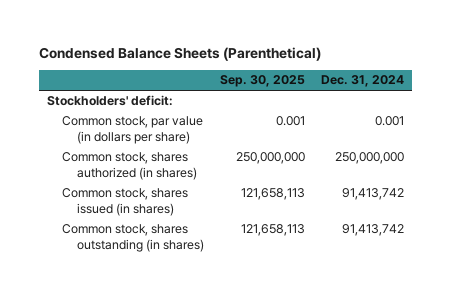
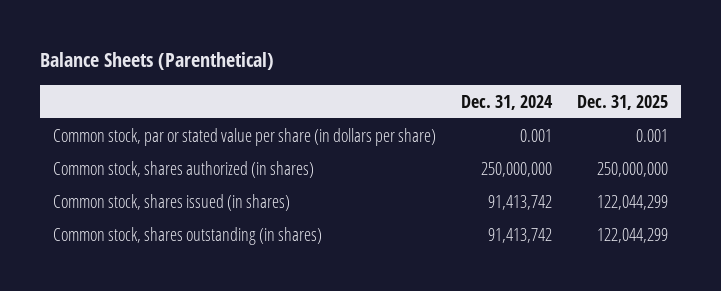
[38,46,321,61] Condensed Balance Sheets (Parenthetical) -> [39,52,274,71] Balance Sheets (Parenthetical)
[219,75,305,88] Sep. 30, 2025 -> none
none -> [577,94,669,110] Dec. 31, 2025
[46,95,173,107] Stockholders' deficit: -> none
[61,116,203,144] Common stock, par value (in dollars per share) -> [52,127,436,146] Common stock, par or stated value per share (in dollars per share)

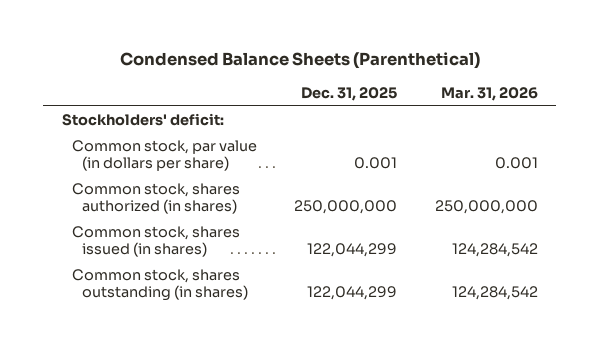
[39,52,274,71] Balance Sheets (Parenthetical) -> [119,52,480,70] Condensed Balance Sheets (Parenthetical)
[461,94,554,110] Dec. 31, 2024 -> none
none -> [440,86,538,101] Mar. 31, 2026
none -> [61,113,224,127] Stockholders' deficit:
[52,127,436,146] Common stock, par or stated value per share (in dollars per share) -> [72,140,258,172] Common stock, par value (in dollars per share)

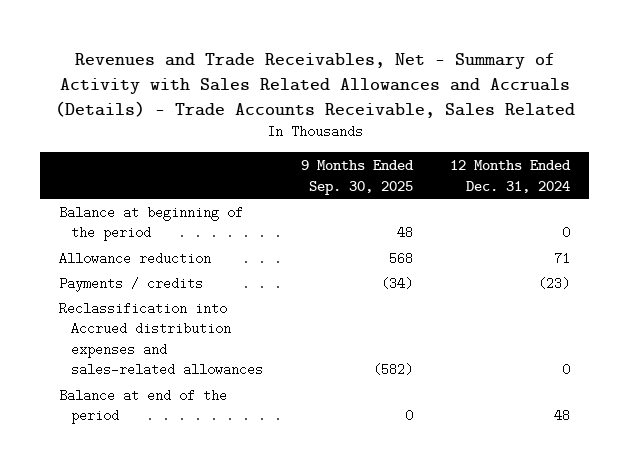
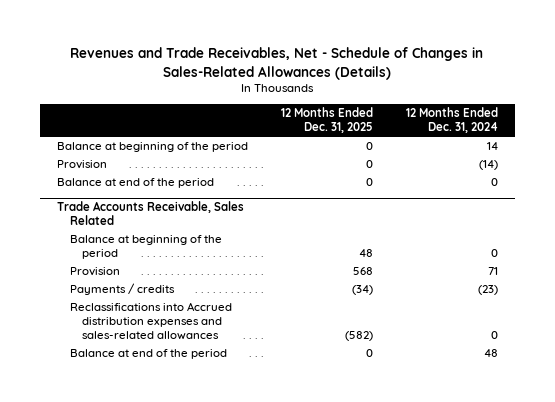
[54,52,575,118] Revenues and Trade Receivables, Net - Summary of Activity with Sales Related Allowances and Accruals (Details) - Trade Accounts Receivable, Sales Related -> [70,47,484,80] Revenues and Trade Receivables, Net - Schedule of Changes in Sales-Related Allowances (Details)
[300,160,414,195] 9 Months Ended Sep. 30, 2025 -> none
none -> [280,107,373,134] 12 Months Ended Dec. 31, 2025
none -> [56,142,248,153] Balance at beginning of the period
none -> [56,160,107,170] Provision
none -> [56,178,214,189] Balance at end of the period
none -> [56,201,244,226] Trade Accounts Receivable, Sales Related
[58,251,211,265] Allowance reduction -> [69,267,120,277] Provision
[58,301,264,377] Reclassification into Accrued distribution expenses and sales-related allowances -> [69,302,232,341] Reclassifications into Accrued distribution expenses and sales-related allowances

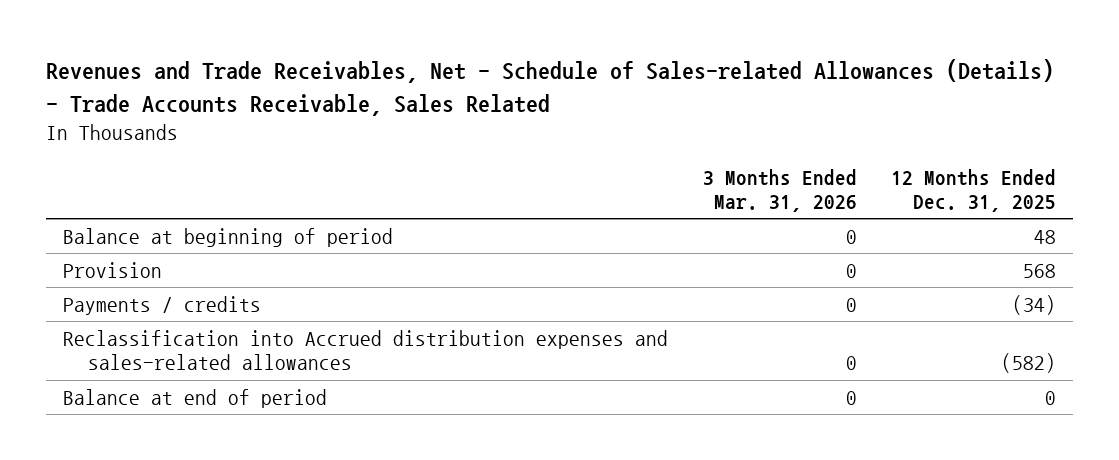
[70,47,484,80] Revenues and Trade Receivables, Net - Schedule of Changes in Sales-Related Allowances (Details) -> [46,59,1055,116] Revenues and Trade Receivables, Net - Schedule of Sales-related Allowances (Details) - Trade Accounts Receivable, Sales Related
[406,107,499,134] 12 Months Ended Dec. 31, 2024 -> none
none -> [702,168,857,213] 3 Months Ended Mar. 31, 2026
[56,160,107,170] Provision -> none
[56,178,214,189] Balance at end of the period -> none
[56,201,244,226] Trade Accounts Receivable, Sales Related -> none
[69,235,222,260] Balance at beginning of the period -> none
[56,142,248,153] Balance at beginning of the period -> [63,227,394,247] Balance at beginning of period
[365,142,373,151] 0 -> [1033,229,1056,244] 48
[69,302,232,341] Reclassifications into Accrued distribution expenses and sales-related allowances -> [63,329,669,371] Reclassification into Accrued distribution expenses and sales-related allowances
[69,349,227,360] Balance at end of the period -> [63,388,328,408] Balance at end of period

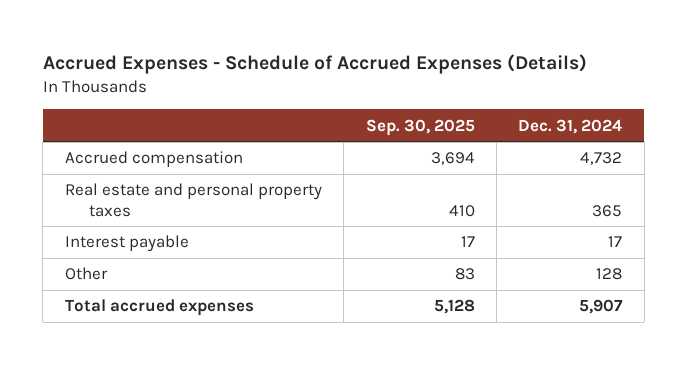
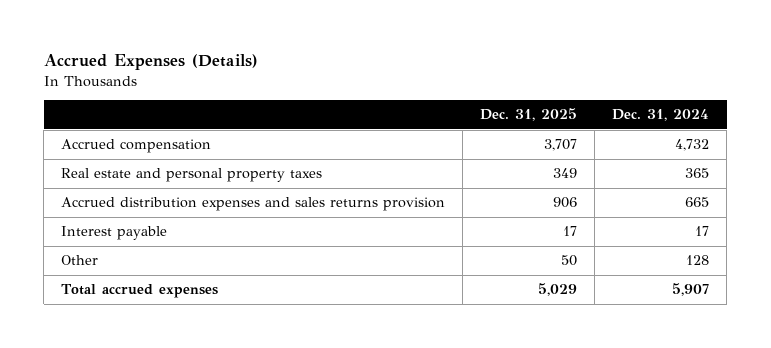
[42,54,587,75] Accrued Expenses - Schedule of Accrued Expenses (Details) -> [43,54,258,71] Accrued Expenses (Details)
[365,118,475,136] Sep. 30, 2025 -> none
none -> [480,108,578,122] Dec. 31, 2025
none -> [61,197,446,212] Accrued distribution expenses and sales returns provision

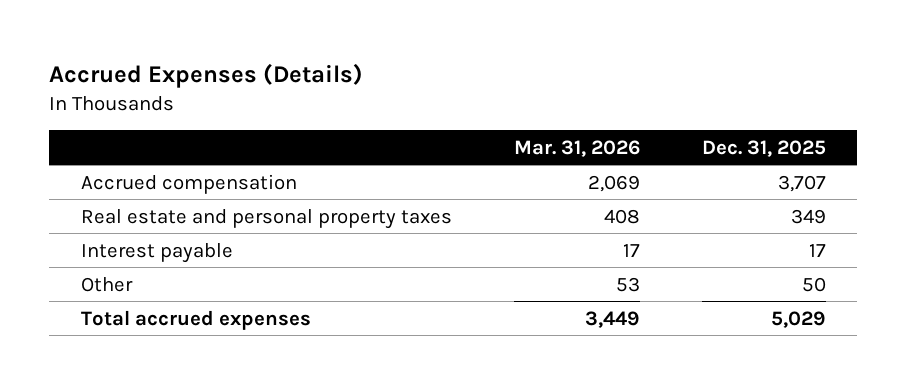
[612,109,710,122] Dec. 31, 2024 -> none
none -> [513,139,640,157] Mar. 31, 2026
[61,197,446,212] Accrued distribution expenses and sales returns provision -> none

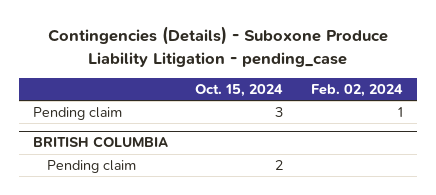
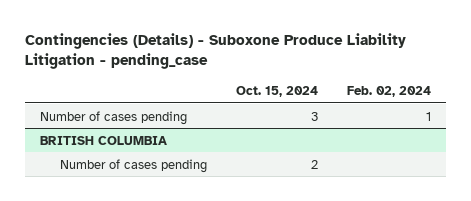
[32,107,122,121] Pending claim -> [39,110,187,125] Number of cases pending
[47,160,137,174] Pending claim -> [59,158,207,173] Number of cases pending

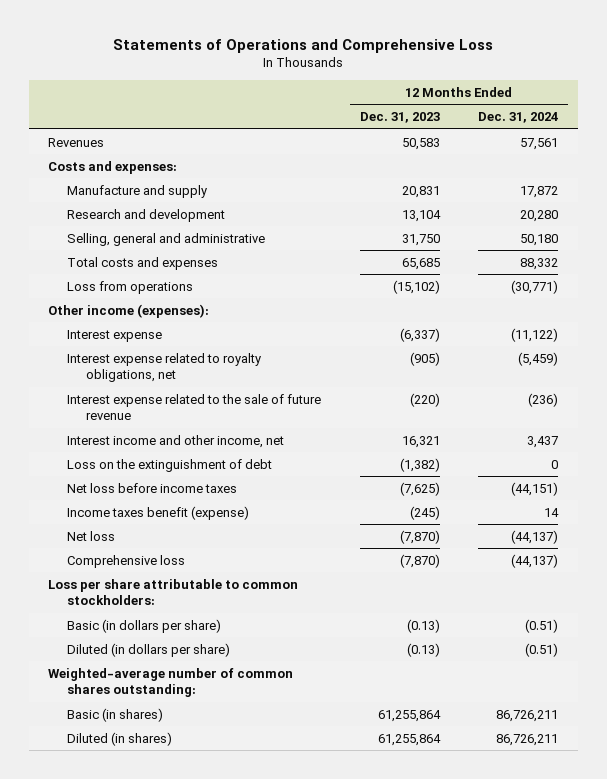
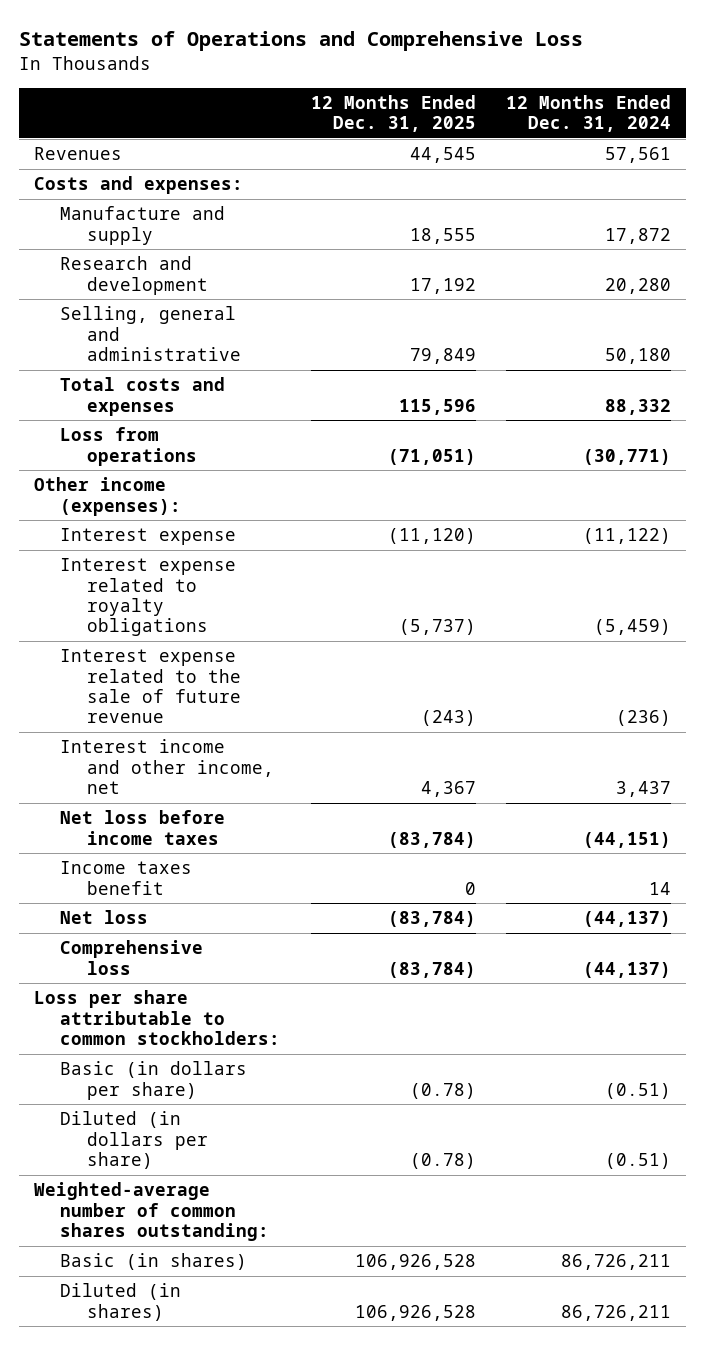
[359,112,440,124] Dec. 31, 2023 -> none
none -> [310,94,476,133] 12 Months Ended Dec. 31, 2025
[67,352,262,383] Interest expense related to royalty obligations, net -> [60,558,237,637] Interest expense related to royalty obligations
[67,458,273,472] Loss on the extinguishment of debt -> none
[67,505,250,520] Income taxes benefit (expense) -> [60,861,193,895] Income taxes benefit

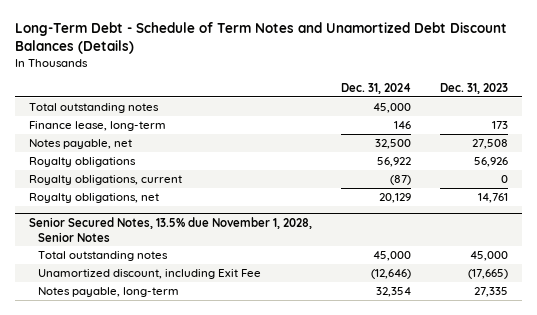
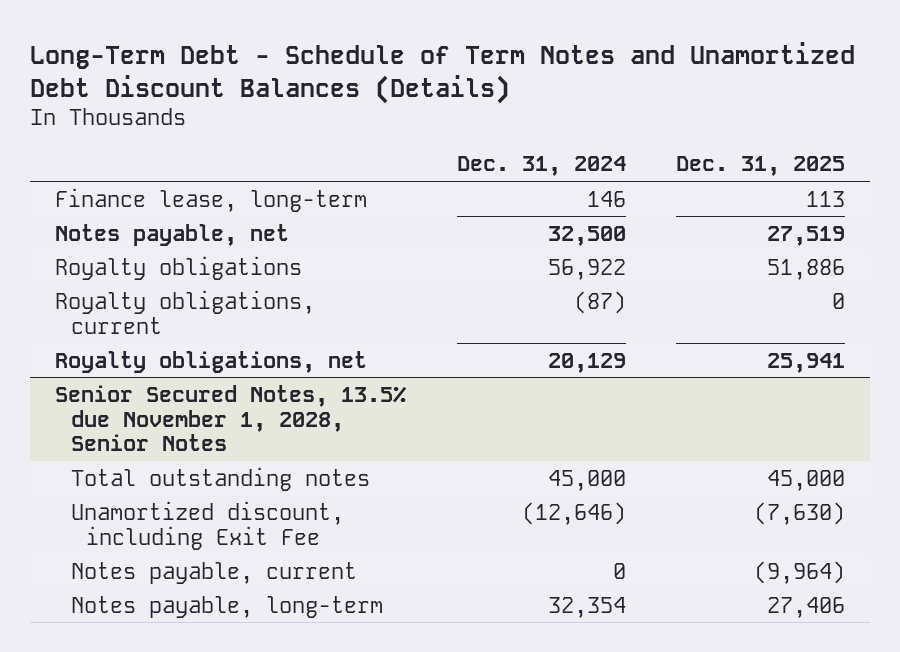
[439,82,508,94] Dec. 31, 2023 -> none
none -> [675,156,845,177] Dec. 31, 2025
[29,103,160,114] Total outstanding notes -> none
none -> [70,561,357,584] Notes payable, current

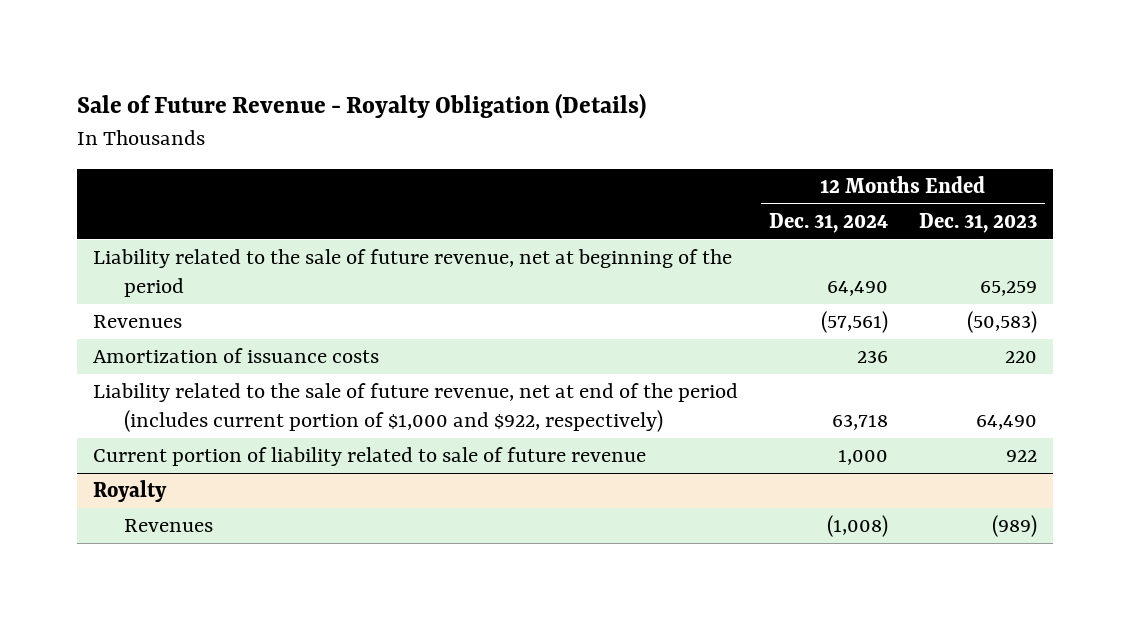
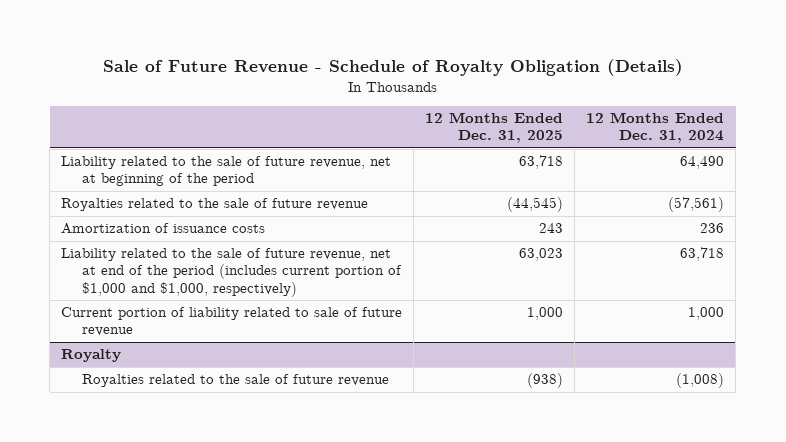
[76,93,646,120] Sale of Future Revenue - Royalty Obligation (Details) -> [102,59,683,77] Sale of Future Revenue - Schedule of Royalty Obligation (Details)
[919,212,1038,233] Dec. 31, 2023 -> none
none -> [425,112,564,144] 12 Months Ended Dec. 31, 2025
[92,315,182,329] Revenues -> [61,198,369,212] Royalties related to the sale of future revenue
[92,383,738,433] Liability related to the sale of future revenue, net at end of the period (includes current portion of $1,000 and $922, respectively) -> [61,248,403,297] Liability related to the sale of future revenue, net at end of the period (includes current portion of $1,000 and $1,000, respectively)
[123,519,213,533] Revenues -> [82,374,390,388] Royalties related to the sale of future revenue

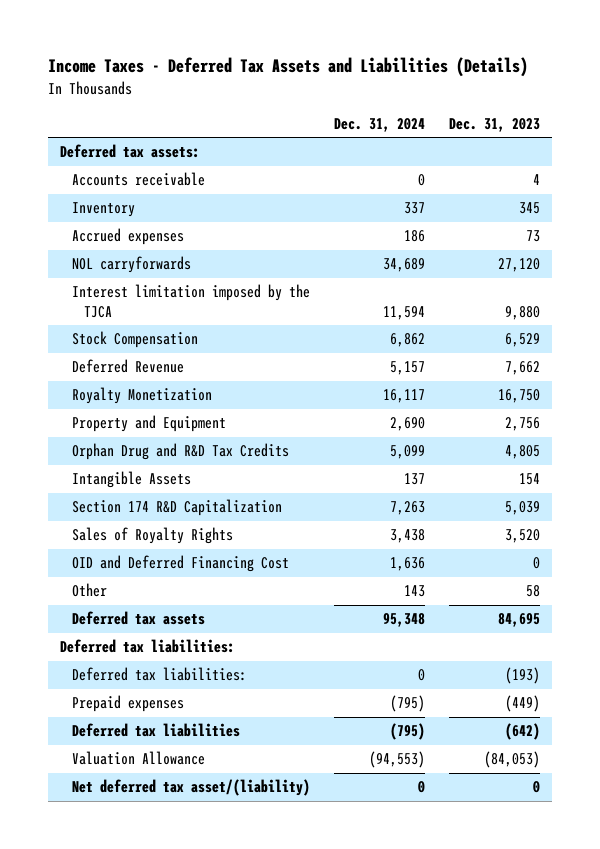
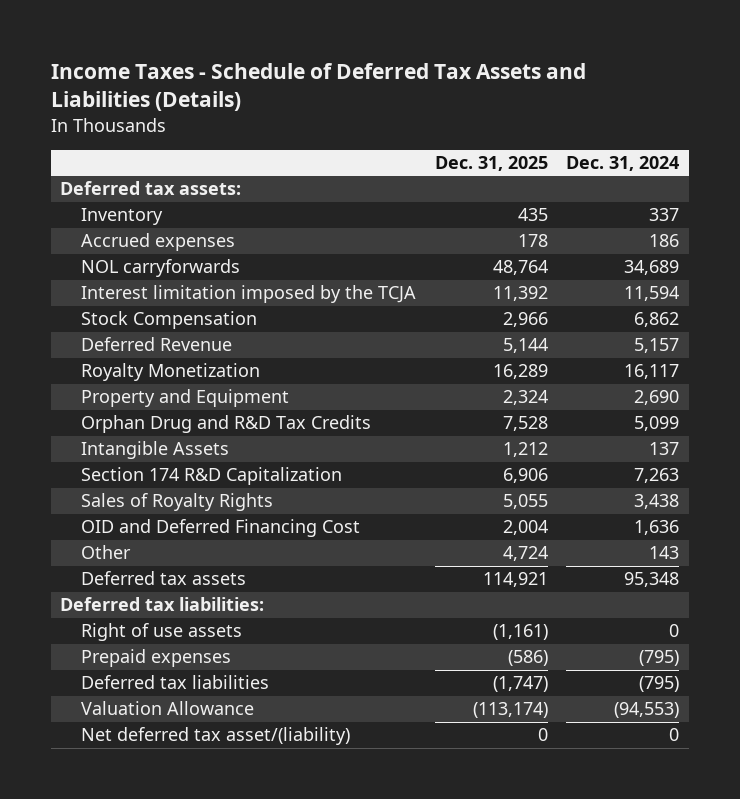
[48,57,529,78] Income Taxes - Deferred Tax Assets and Liabilities (Details) -> [51,63,587,112] Income Taxes - Schedule of Deferred Tax Assets and Liabilities (Details)
[448,117,540,132] Dec. 31, 2023 -> none
none -> [434,156,548,172] Dec. 31, 2025
[72,172,206,187] Accounts receivable -> none
[72,284,311,319] Interest limitation imposed by the TJCA -> [80,285,416,304] Interest limitation imposed by the TCJA
[72,667,248,682] Deferred tax liabilities: -> none
none -> [80,623,242,642] Right of use assets

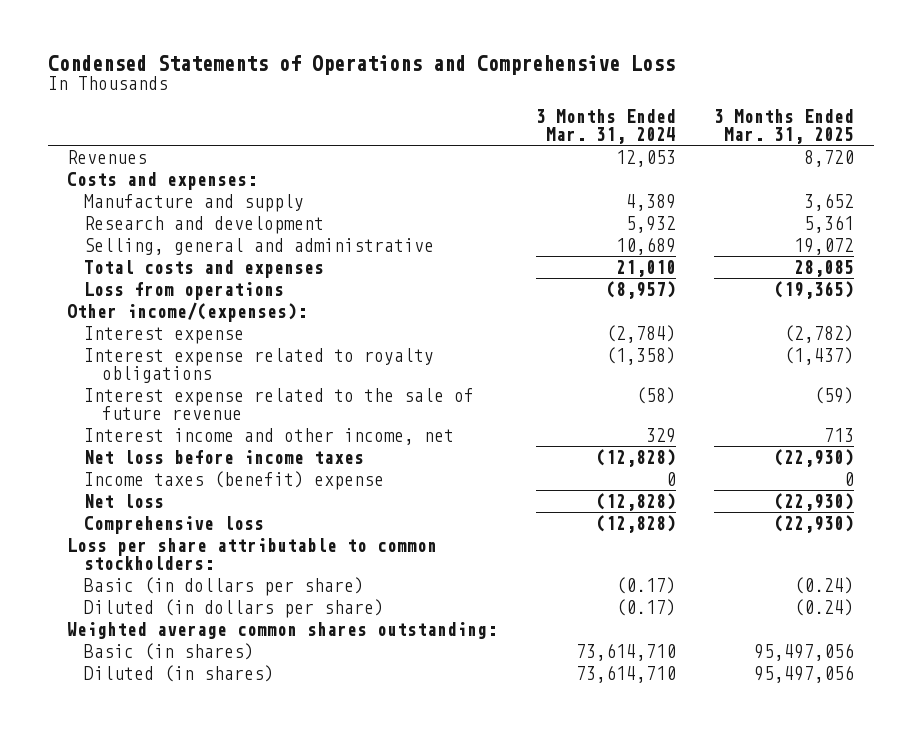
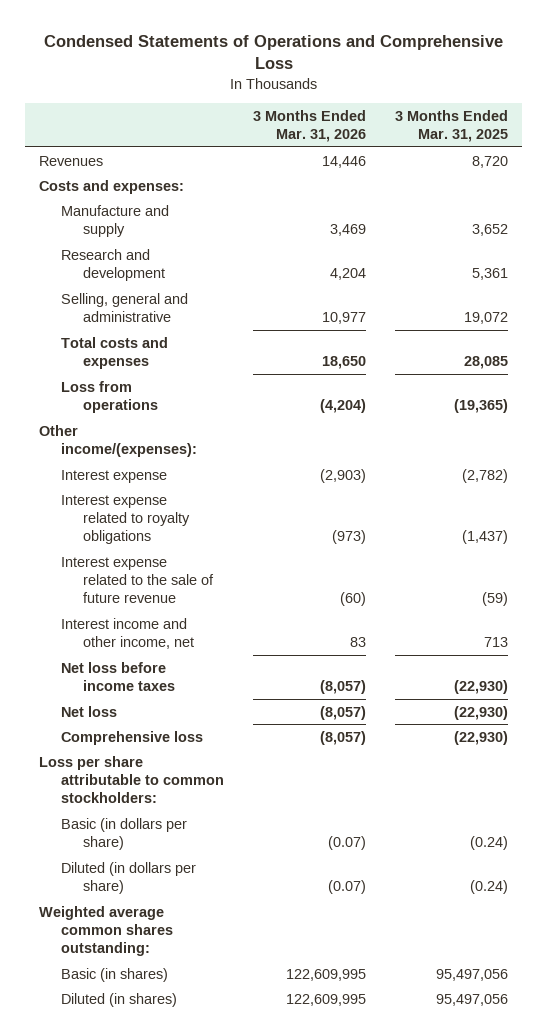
[535,108,676,144] 3 Months Ended Mar. 31, 2024 -> none
none -> [252,109,366,142] 3 Months Ended Mar. 31, 2026
[84,470,385,490] Income taxes (benefit) expense -> none

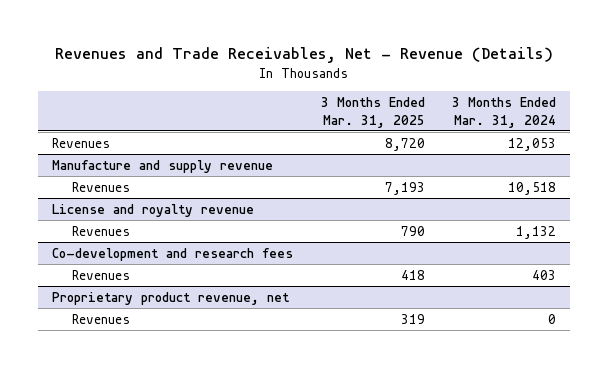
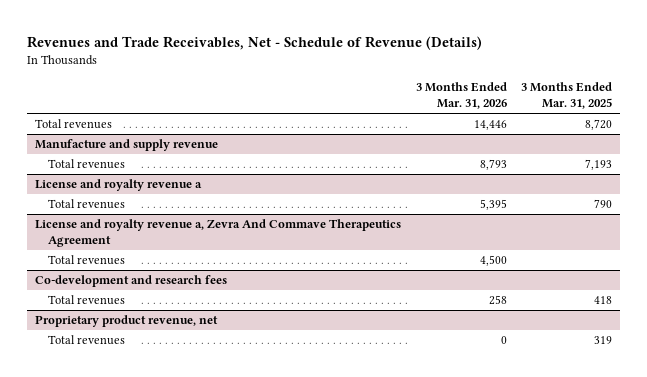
[55,47,554,64] Revenues and Trade Receivables, Net - Revenue (Details) -> [27,36,483,51] Revenues and Trade Receivables, Net - Schedule of Revenue (Details)
[452,97,557,128] 3 Months Ended Mar. 31, 2024 -> none
none -> [415,82,507,110] 3 Months Ended Mar. 31, 2026
[51,137,110,148] Revenues -> [34,119,112,130] Total revenues
[71,181,130,192] Revenues -> [47,159,125,170] Total revenues
[51,203,254,217] License and royalty revenue -> [34,179,202,192] License and royalty revenue a
[71,225,130,236] Revenues -> [47,199,125,210] Total revenues
none -> [34,219,401,248] License and royalty revenue a, Zevra And Commave Therapeutics Agreement
none -> [47,255,125,266] Total revenues
[71,269,130,280] Revenues -> [47,295,125,306] Total revenues
[71,313,130,324] Revenues -> [47,335,125,346] Total revenues

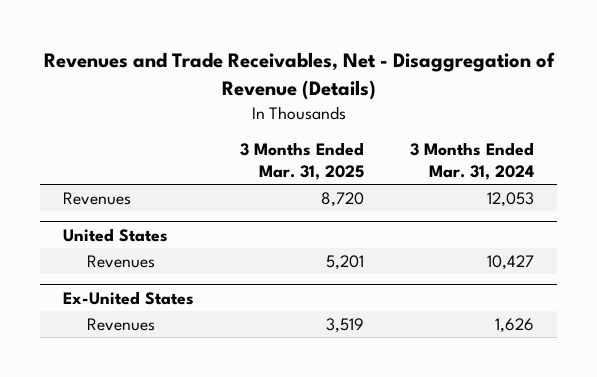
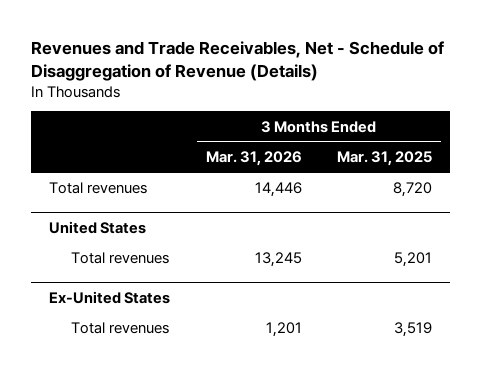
[43,52,555,100] Revenues and Trade Receivables, Net - Disaggregation of Revenue (Details) -> [30,40,444,81] Revenues and Trade Receivables, Net - Schedule of Disaggregation of Revenue (Details)
[410,142,535,181] 3 Months Ended Mar. 31, 2024 -> none
none -> [205,151,302,167] Mar. 31, 2026
[63,191,132,205] Revenues -> [48,182,147,195] Total revenues
[86,254,155,268] Revenues -> [70,252,169,265] Total revenues
[86,317,155,331] Revenues -> [70,322,169,335] Total revenues

